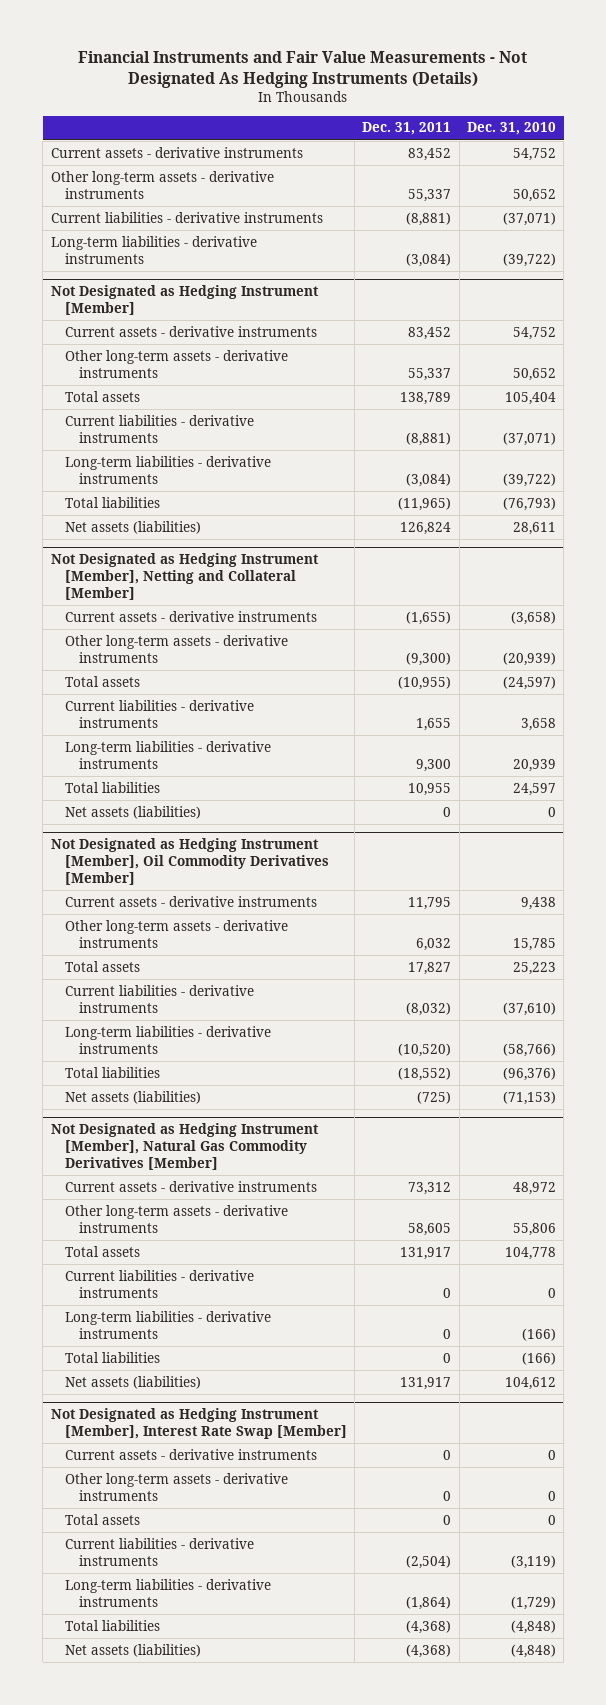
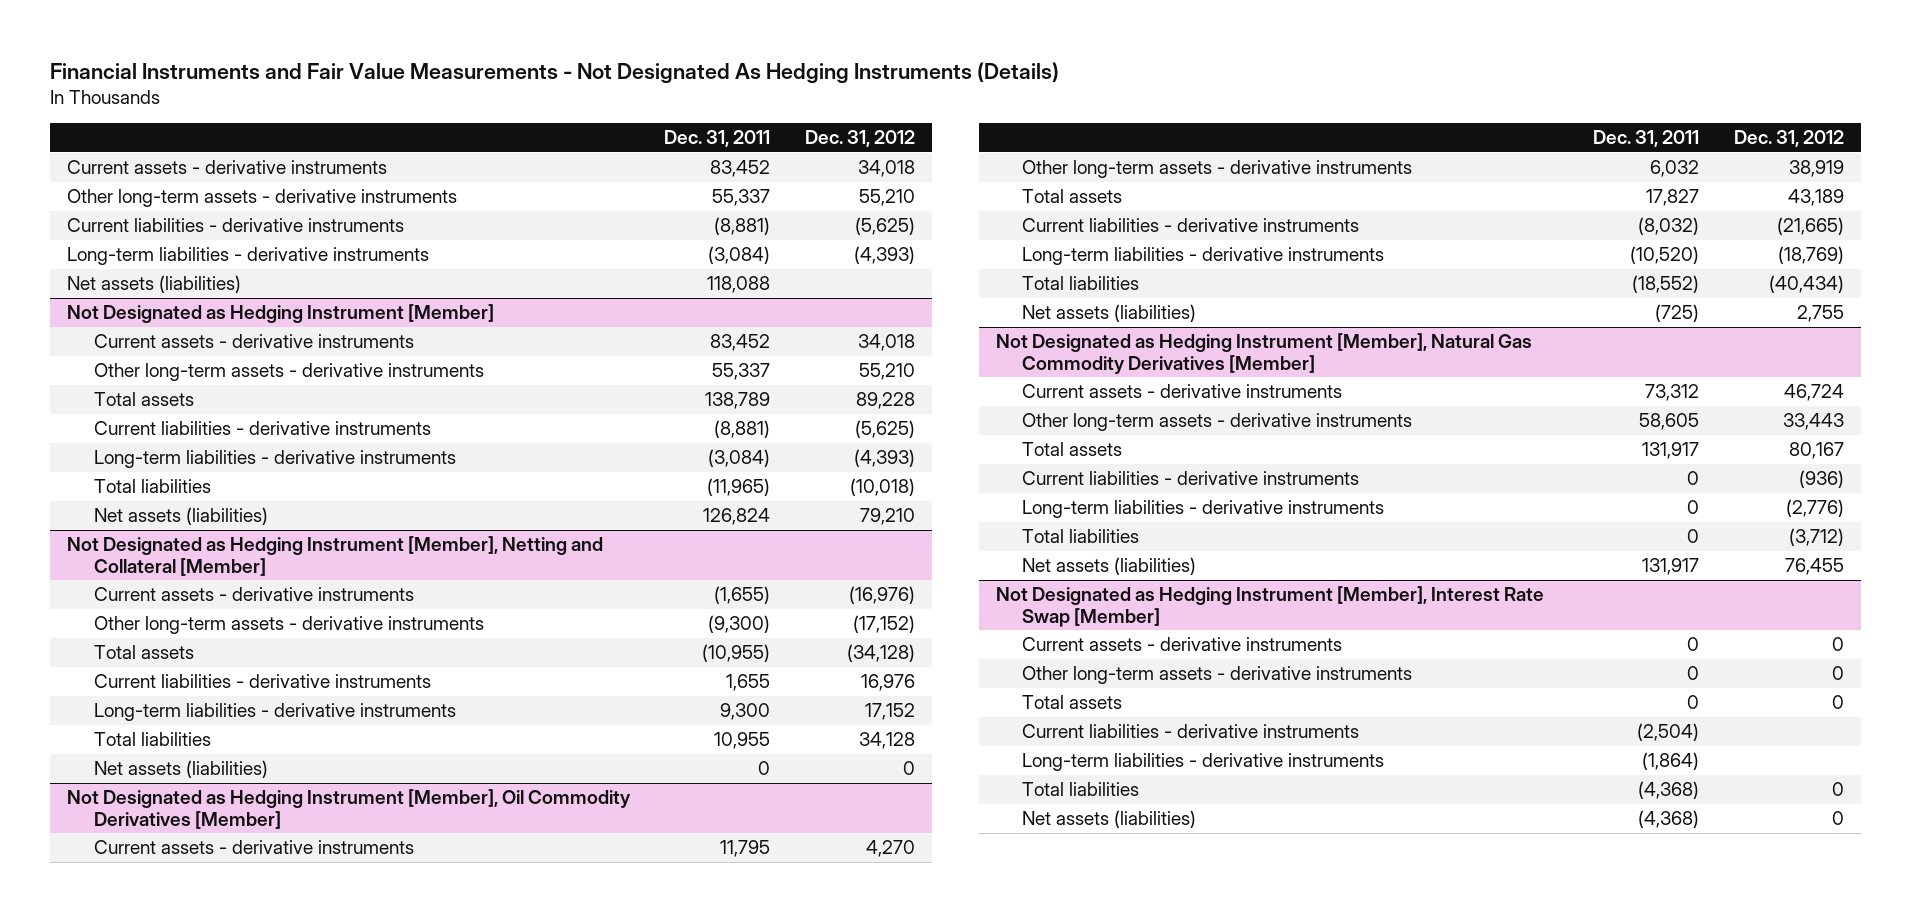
[466,122,556,136] Dec. 31, 2010 -> none
none -> [804,130,915,148] Dec. 31, 2012
none -> [67,275,242,294] Net assets (liabilities)

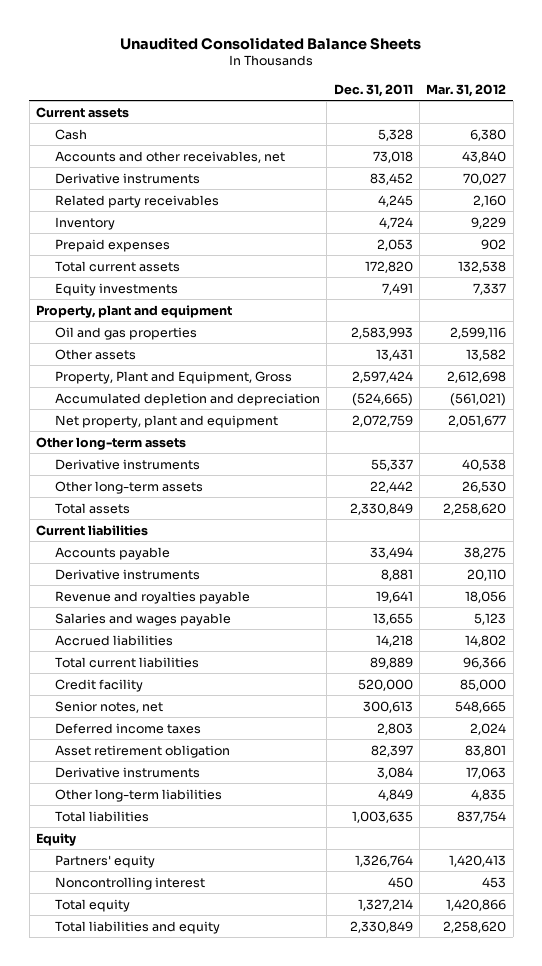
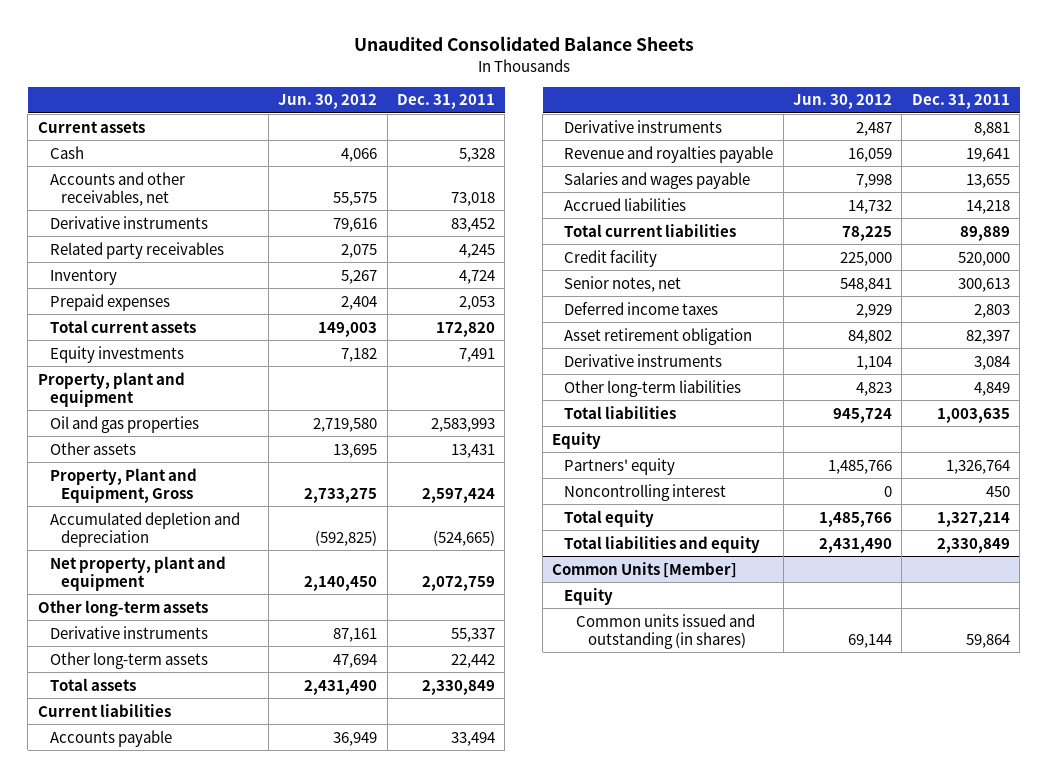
[426,83,507,97] Mar. 31, 2012 -> none
none -> [278,94,378,110] Jun. 30, 2012
none -> [552,561,738,578] Common Units [Member]
none -> [564,587,614,605] Equity
none -> [576,613,756,649] Common units issued and outstanding (in shares)

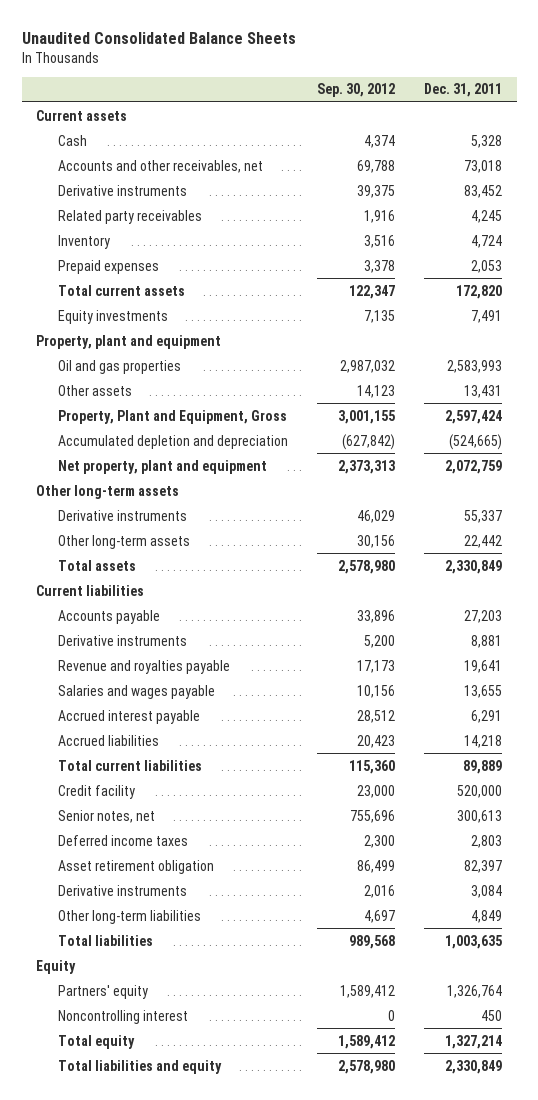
[278,94,378,110] Jun. 30, 2012 -> none
none -> [317,83,396,98] Sep. 30, 2012
[450,731,495,746] 33,494 -> [464,609,503,623] 27,203
none -> [57,709,200,724] Accrued interest payable
[552,561,738,578] Common Units [Member] -> none
[564,587,614,605] Equity -> none
[576,613,756,649] Common units issued and outstanding (in shares) -> none

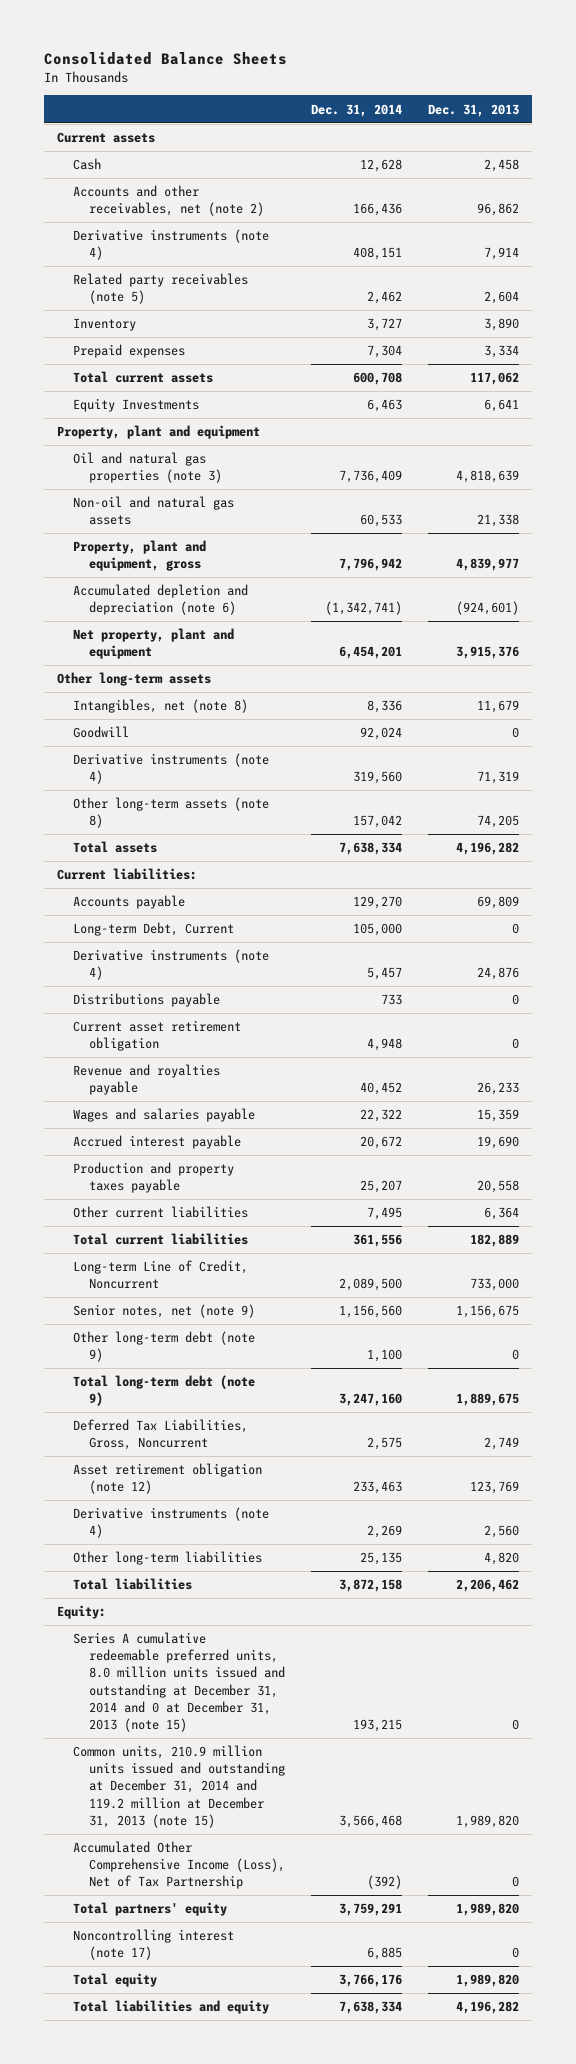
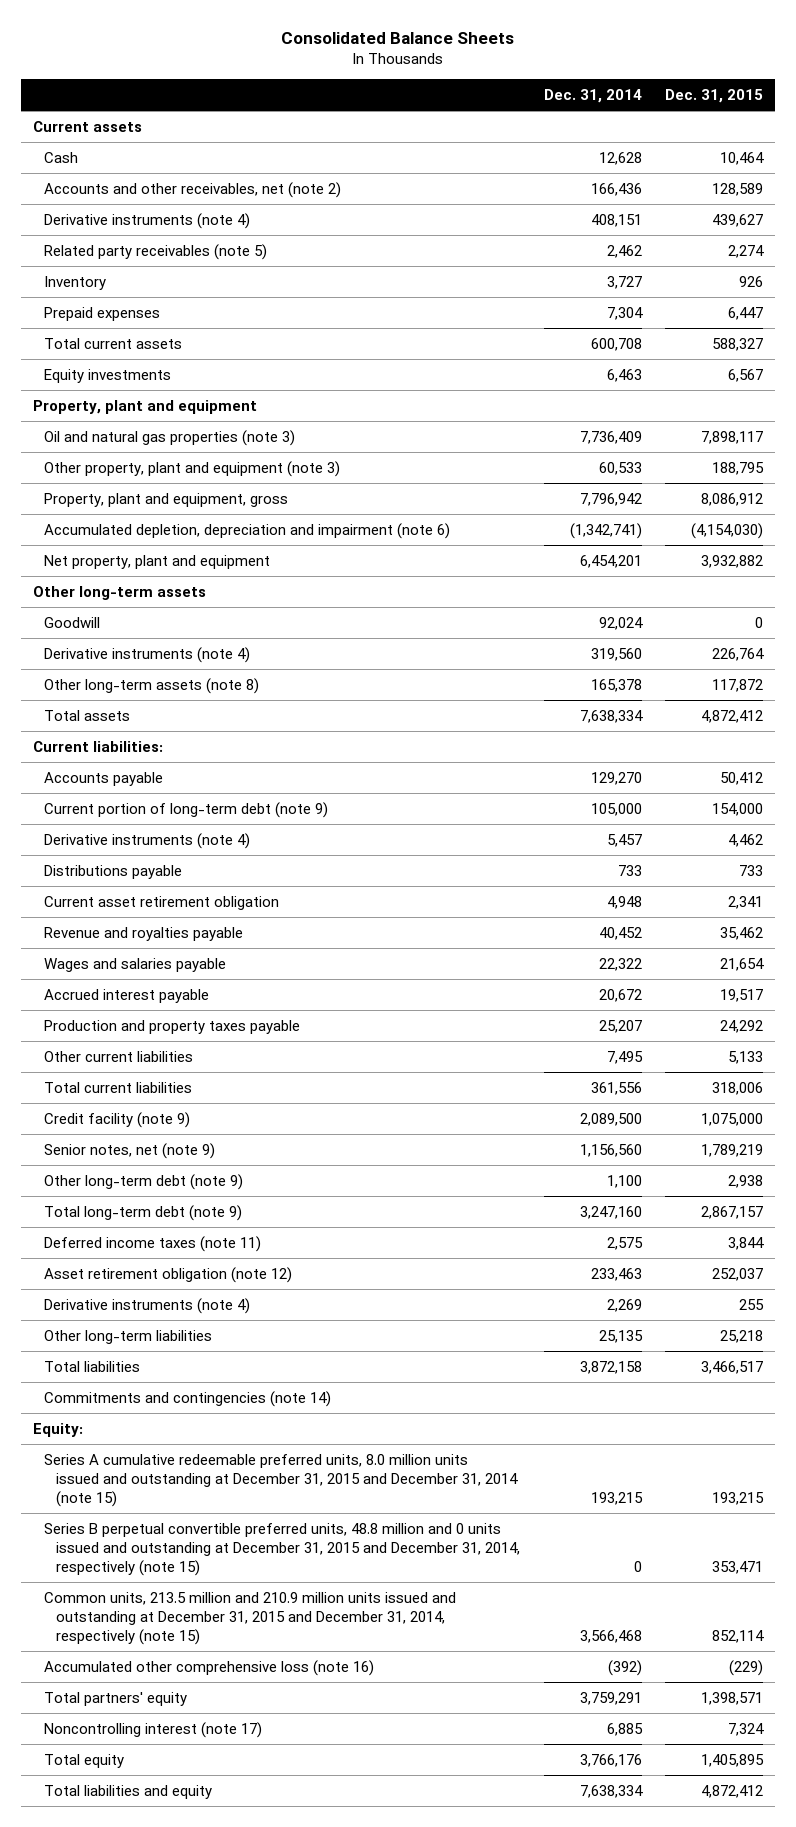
[428,103,520,117] Dec. 31, 2013 -> none
none -> [665,89,764,104] Dec. 31, 2015
[73,398,200,413] Equity Investments -> [44,368,172,383] Equity investments
[73,496,235,526] Non-oil and natural gas assets -> [44,460,341,477] Other property, plant and equipment (note 3)
[73,584,249,616] Accumulated depletion and depreciation (note 6) -> [44,522,451,539] Accumulated depletion, depreciation and impairment (note 6)
[73,699,249,714] Intangibles, net (note 8) -> none
[353,815,403,829] 157,042 -> [590,678,642,692] 165,378
[73,922,235,937] Long-term Debt, Current -> [44,801,329,818] Current portion of long-term debt (note 9)
[73,1260,249,1290] Long-term Line of Credit, Noncurrent -> [44,1111,191,1128] Credit facility (note 9)
[73,1419,249,1451] Deferred Tax Liabilities, Gross, Noncurrent -> [44,1235,262,1252] Deferred income taxes (note 11)
none -> [44,1390,332,1407] Commitments and contingencies (note 14)
[73,1632,286,1732] Series A cumulative redeemable preferred units, 8.0 million units issued and outstanding at December 31, 2014 and 0 at December 31, 2013 (note 15) -> [44,1453,518,1508] Series A cumulative redeemable preferred units, 8.0 million units issued and outstanding at December 31, 2015 and December 31, 2014 (note 15)
none -> [44,1522,520,1577] Series B perpetual convertible preferred units, 48.8 million and 0 units issued and outstanding at December 31, 2015 and December 31, 2014, respectively (note 15)
[73,1745,286,1828] Common units, 210.9 million units issued and outstanding at December 31, 2014 and 119.2 million at December 31, 2013 (note 15) -> [44,1591,457,1646] Common units, 213.5 million and 210.9 million units issued and outstanding at December 31, 2015 and December 31, 2014, respectively (note 15)
[73,1841,286,1890] Accumulated Other Comprehensive Income (Loss), Net of Tax Partnership -> [44,1659,375,1676] Accumulated other comprehensive loss (note 16)

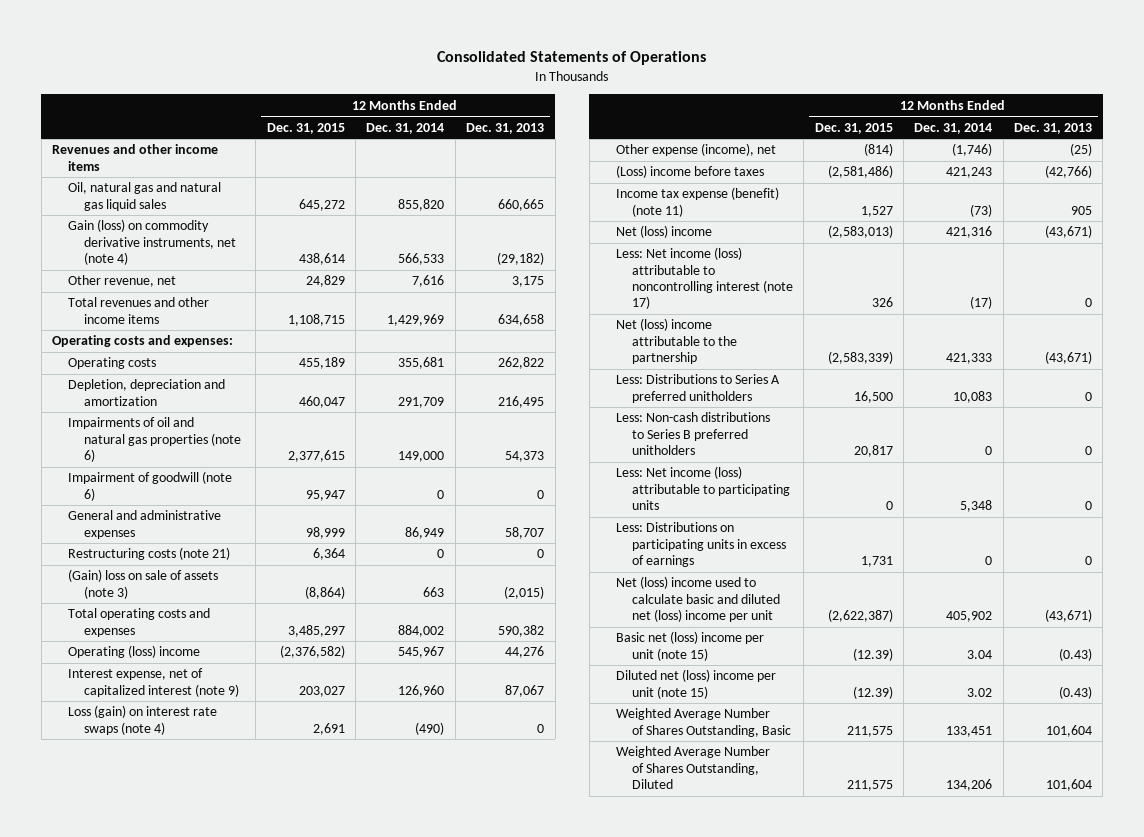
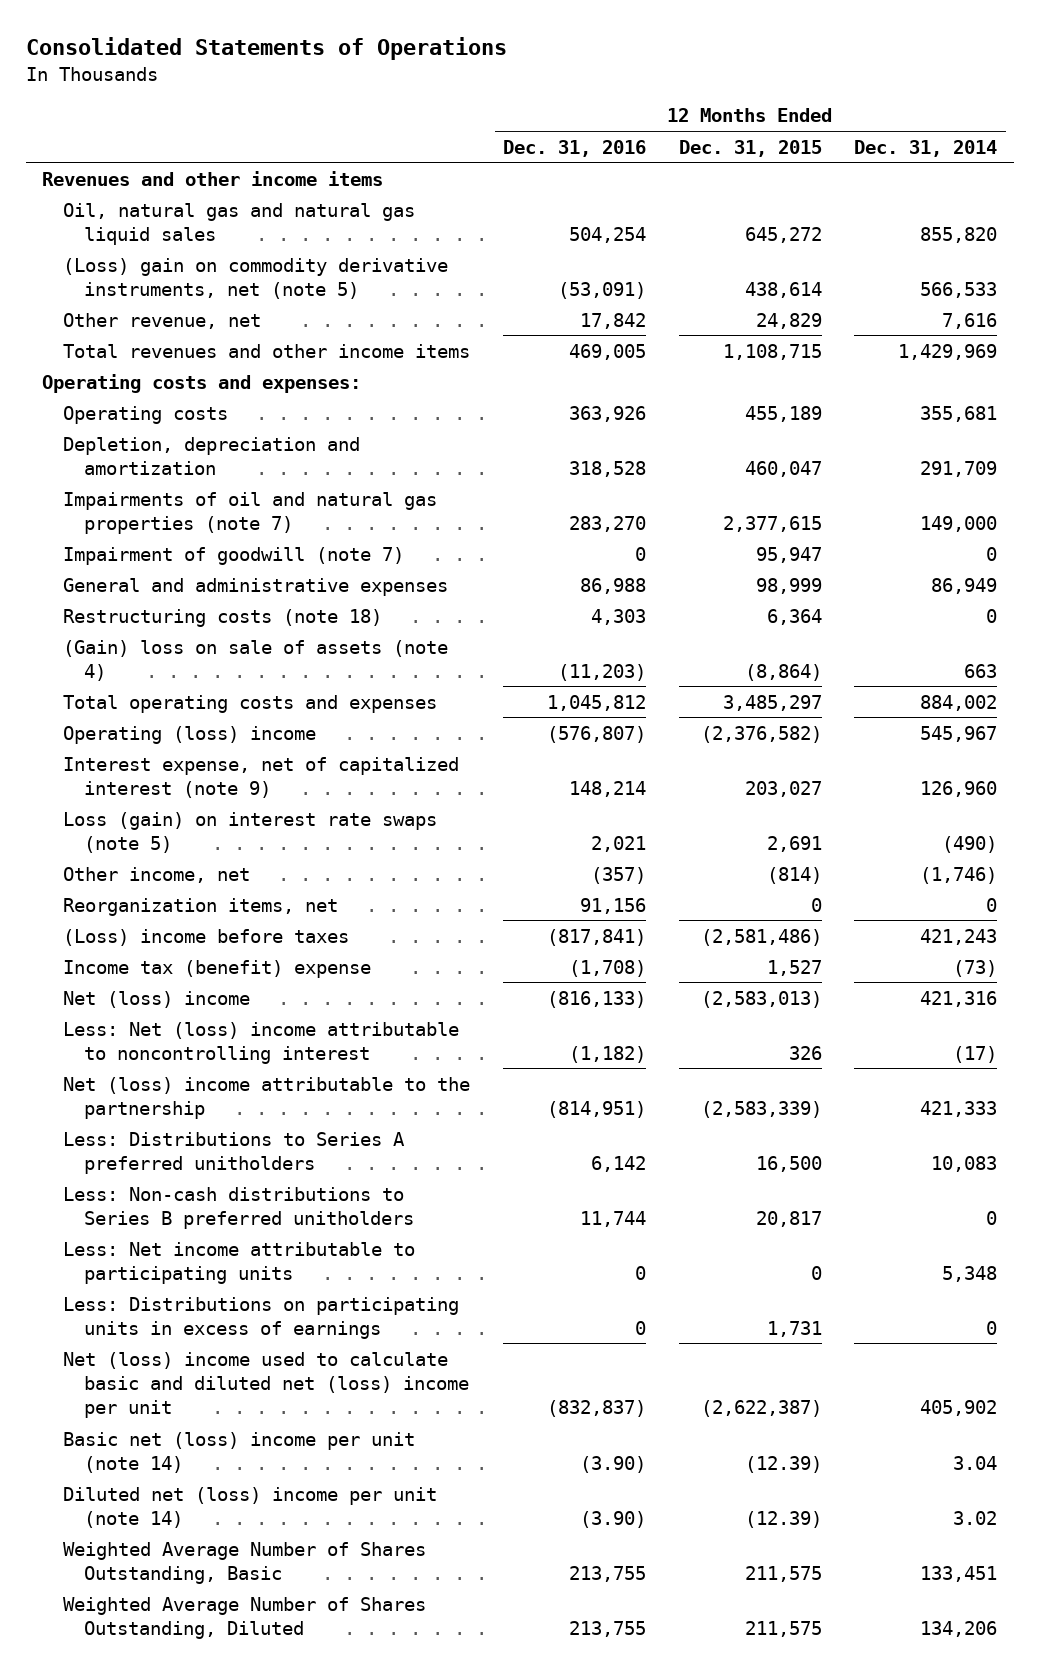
[466,122,545,134] Dec. 31, 2013 -> none
none -> [503,139,647,157] Dec. 31, 2016
[68,219,236,266] Gain (loss) on commodity derivative instruments, net (note 4) -> [63,257,449,299] (Loss) gain on commodity derivative instruments, net (note 5)
[68,417,241,463] Impairments of oil and natural gas properties (note 6) -> [63,491,438,534] Impairments of oil and natural gas properties (note 7)
[68,471,233,501] Impairment of goodwill (note 6) -> [63,546,405,565] Impairment of goodwill (note 7)
[68,547,231,561] Restructuring costs (note 21) -> [63,608,383,627] Restructuring costs (note 18)
[68,569,219,599] (Gain) loss on sale of assets (note 3) -> [63,639,449,681] (Gain) loss on sale of assets (note 4)
[68,705,218,735] Loss (gain) on interest rate swaps (note 4) -> [63,811,438,853] Loss (gain) on interest rate swaps (note 5)
[615,143,776,157] Other expense (income), net -> [63,866,251,883] Other income, net
none -> [63,897,339,916] Reorganization items, net
[615,187,779,217] Income tax expense (benefit) (note 11) -> [63,959,372,978] Income tax (benefit) expense
[615,247,793,310] Less: Net income (loss) attributable to noncontrolling interest (note 17) -> [63,1021,460,1064] Less: Net (loss) income attributable to noncontrolling interest
[615,466,790,511] Less: Net income (loss) attributable to participating units -> [63,1241,416,1284] Less: Net income attributable to participating units
[615,631,764,661] Basic net (loss) income per unit (note 15) -> [63,1431,416,1473] Basic net (loss) income per unit (note 14)
[615,669,776,699] Diluted net (loss) income per unit (note 15) -> [63,1486,438,1528] Diluted net (loss) income per unit (note 14)

